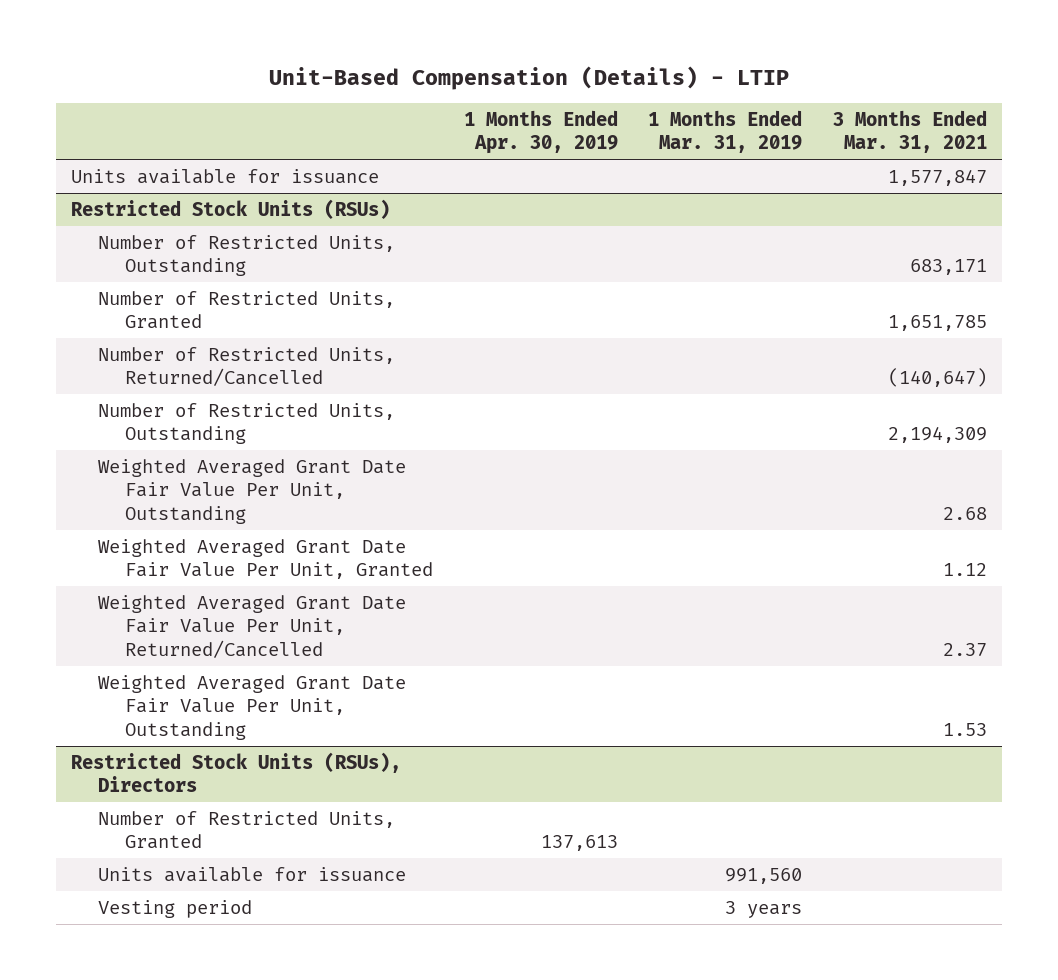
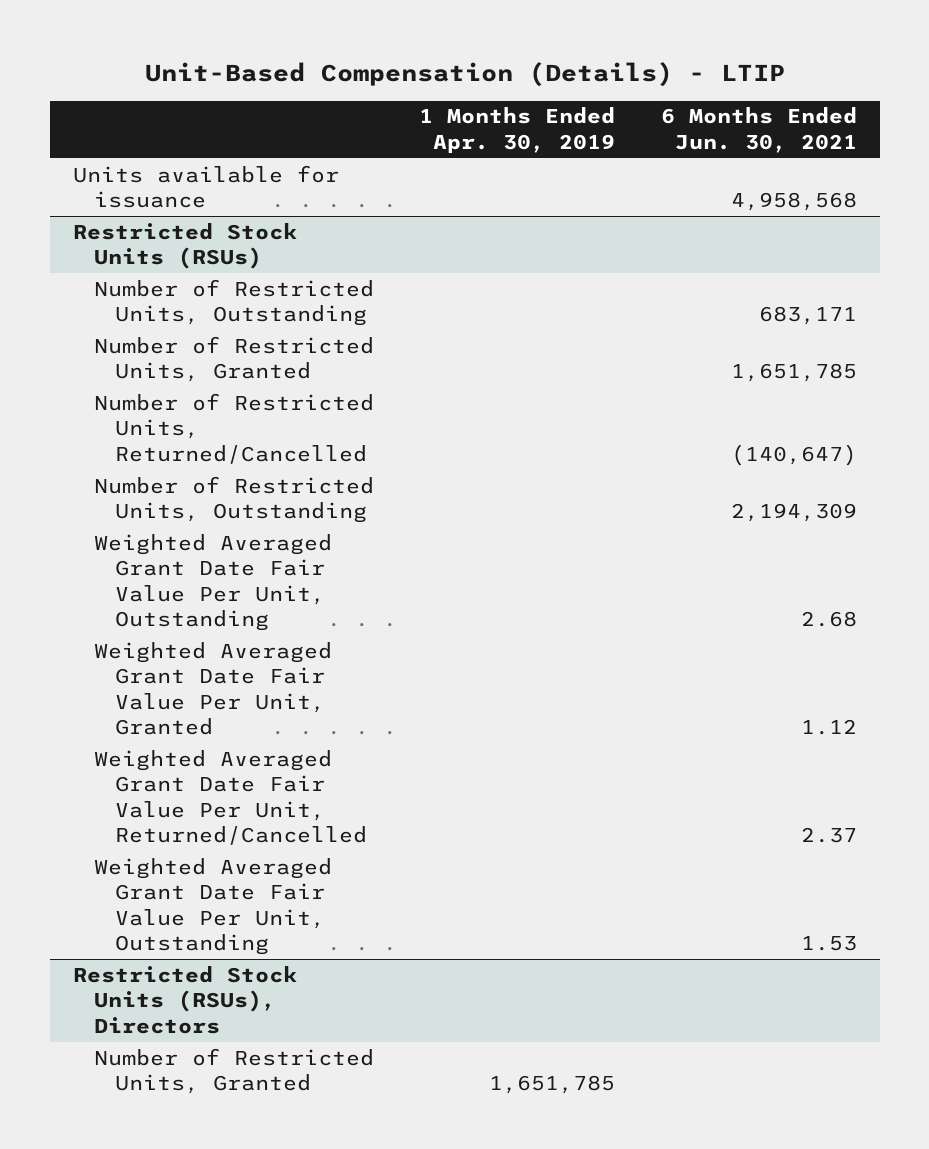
[648,109,803,154] 1 Months Ended Mar. 31, 2019 -> none
[832,109,987,154] 3 Months Ended Mar. 31, 2021 -> none
none -> [660,107,857,153] 6 Months Ended Jun. 30, 2021
[98,866,407,882] Units available for issuance -> none
[98,899,253,918] Vesting period -> none
[540,835,618,852] 137,613 -> [489,1075,616,1095] 1,651,785

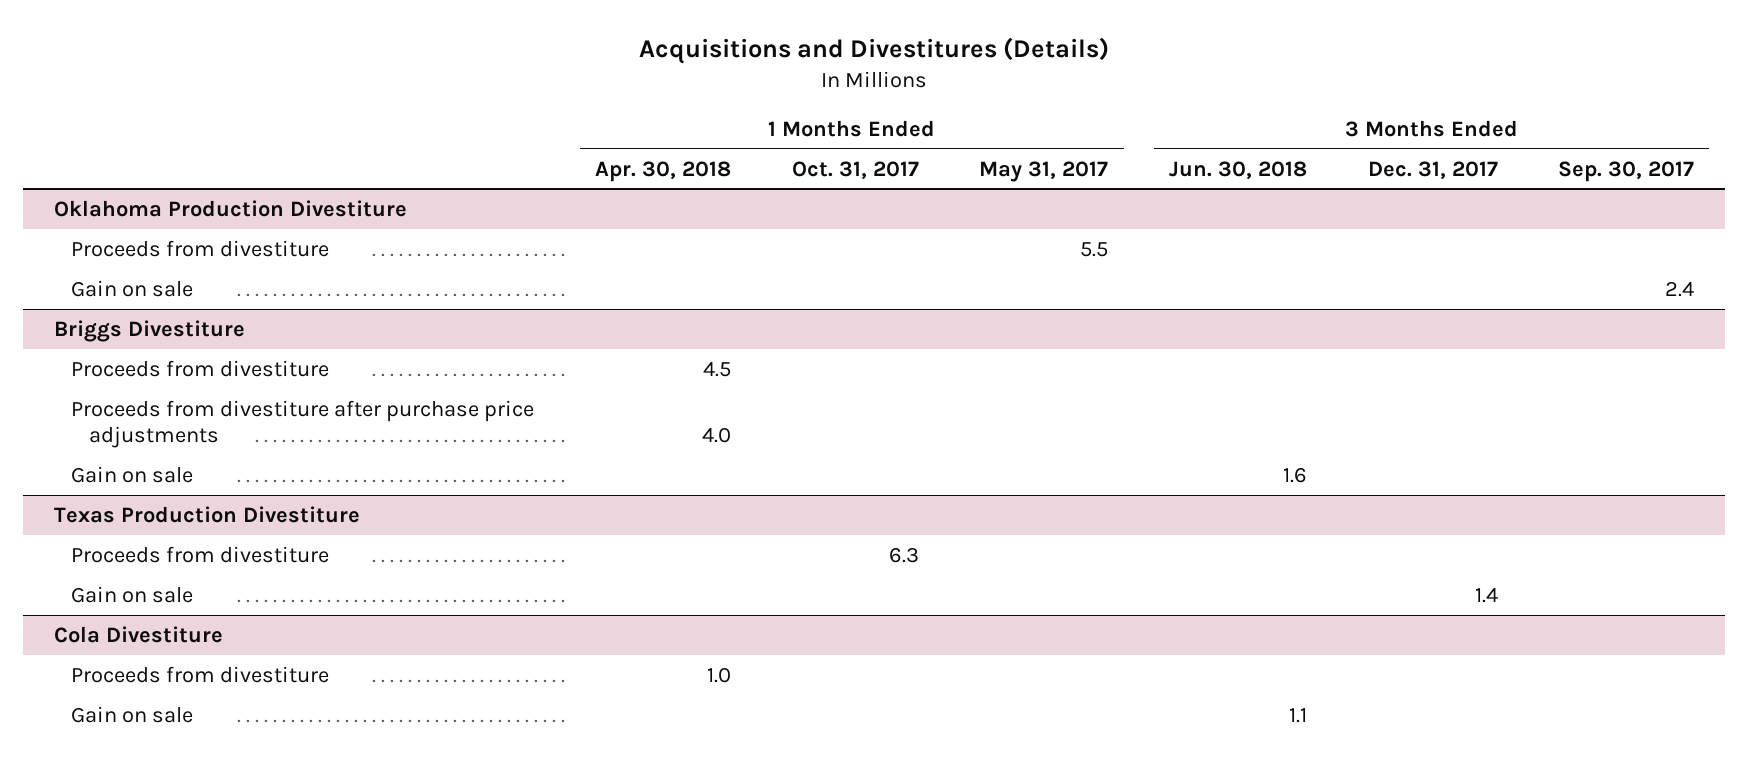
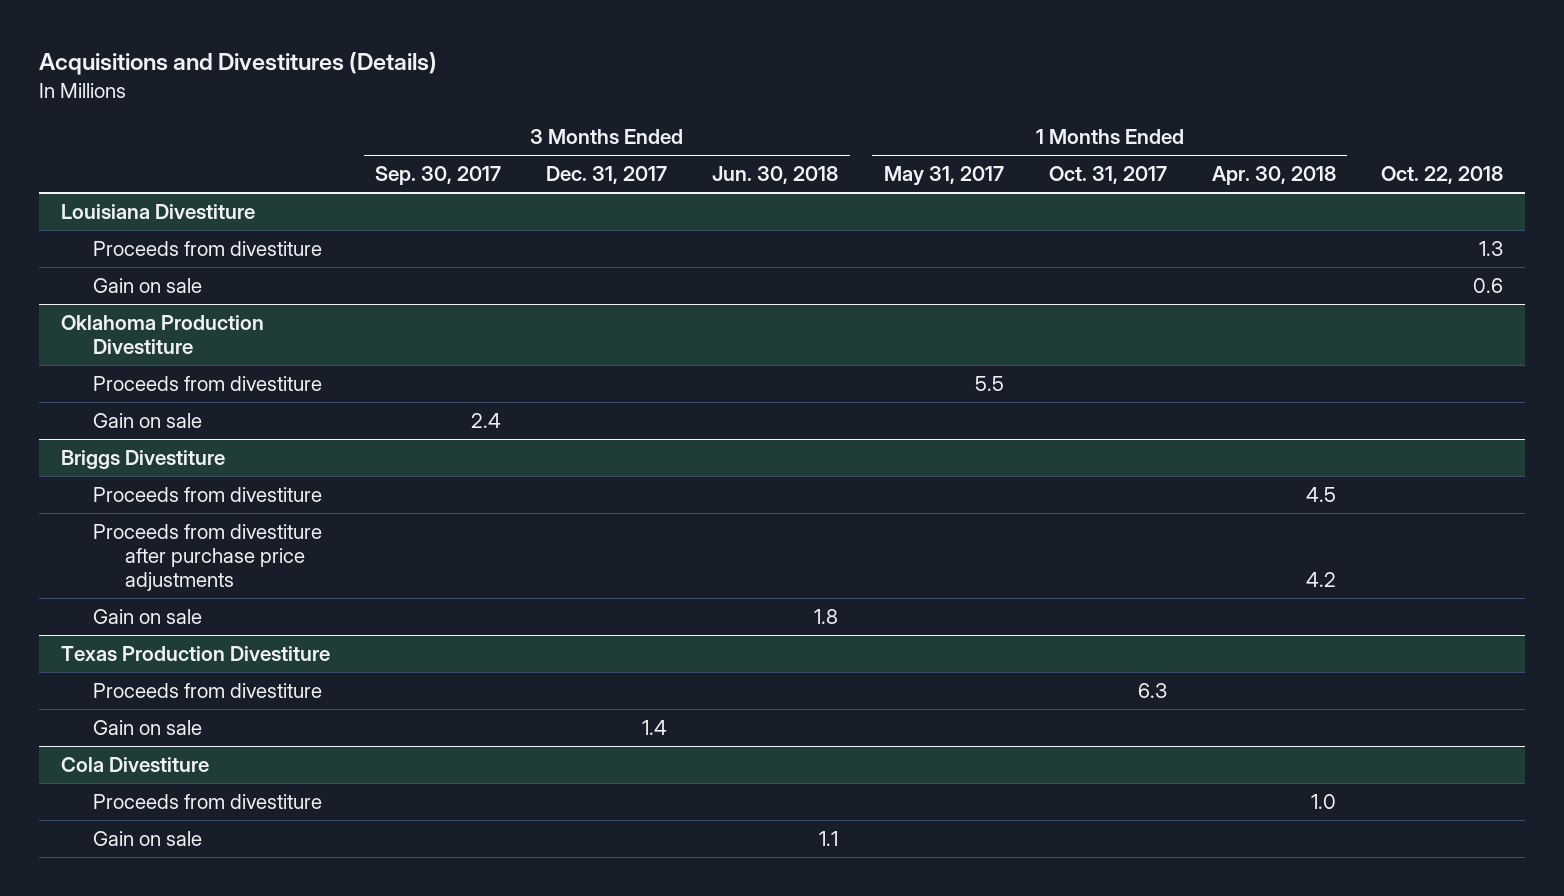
none -> [1380,165,1503,184] Oct. 22, 2018
none -> [61,203,256,219] Louisiana Divestiture
none -> [93,240,323,256] Proceeds from divestiture
none -> [93,277,203,293] Gain on sale
[702,427,732,444] 4.0 -> [1305,571,1336,587] 4.2
[1282,466,1307,483] 1.6 -> [814,608,839,624] 1.8

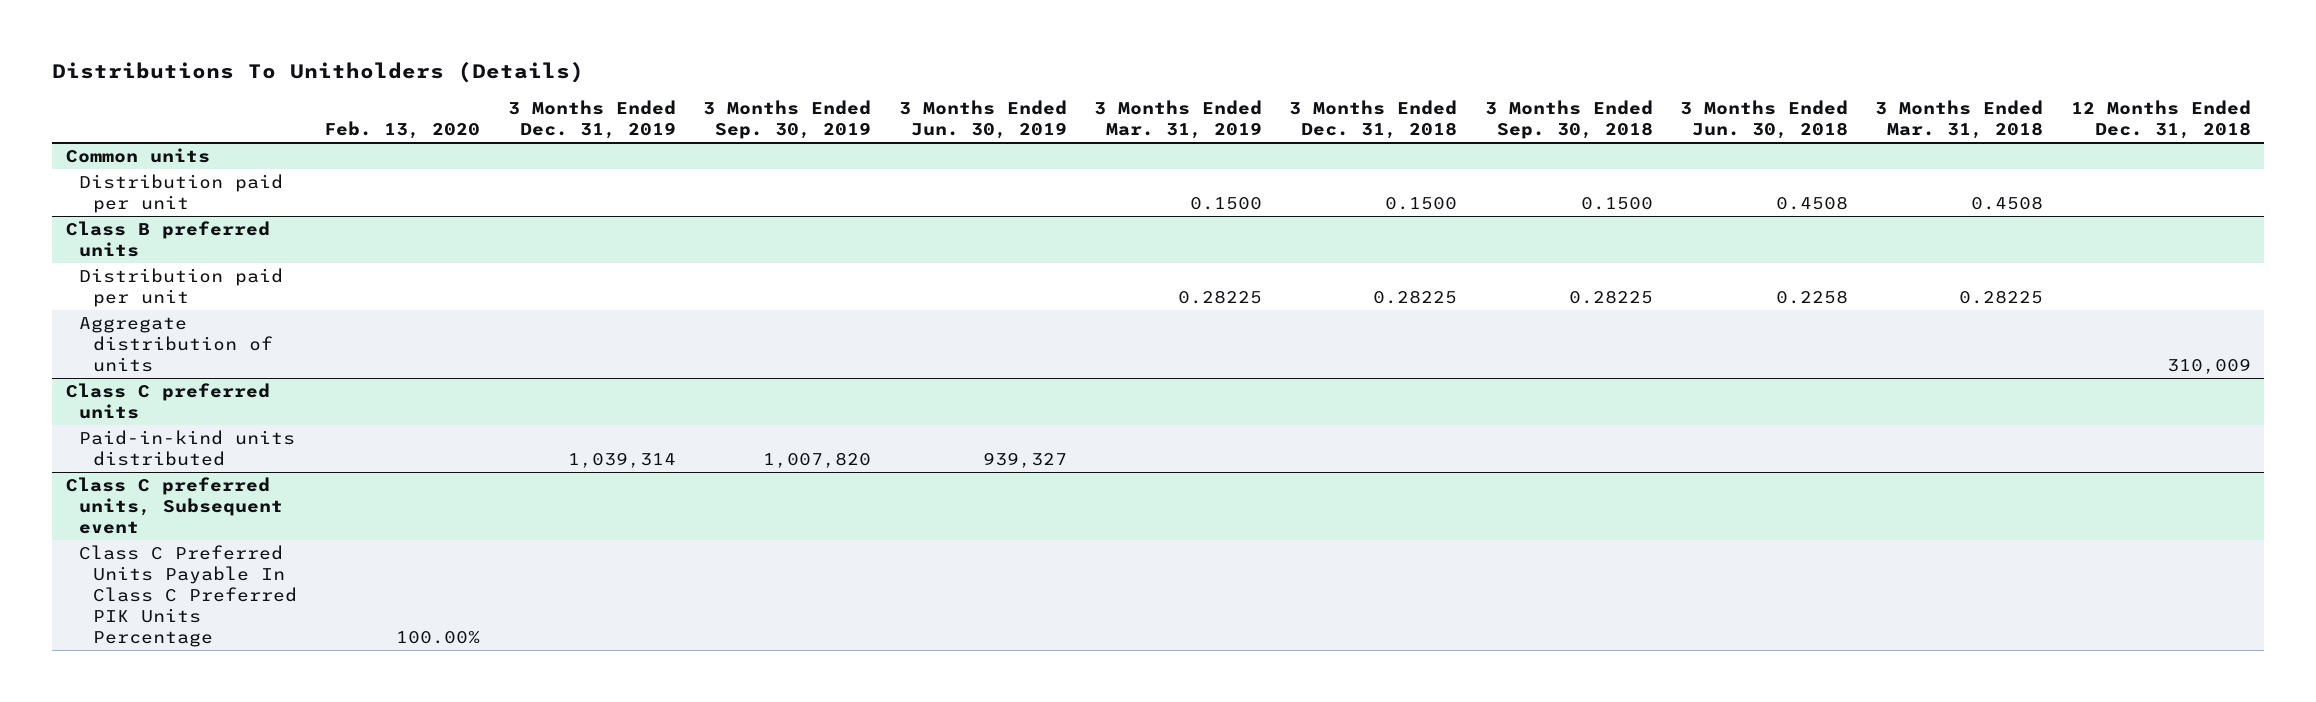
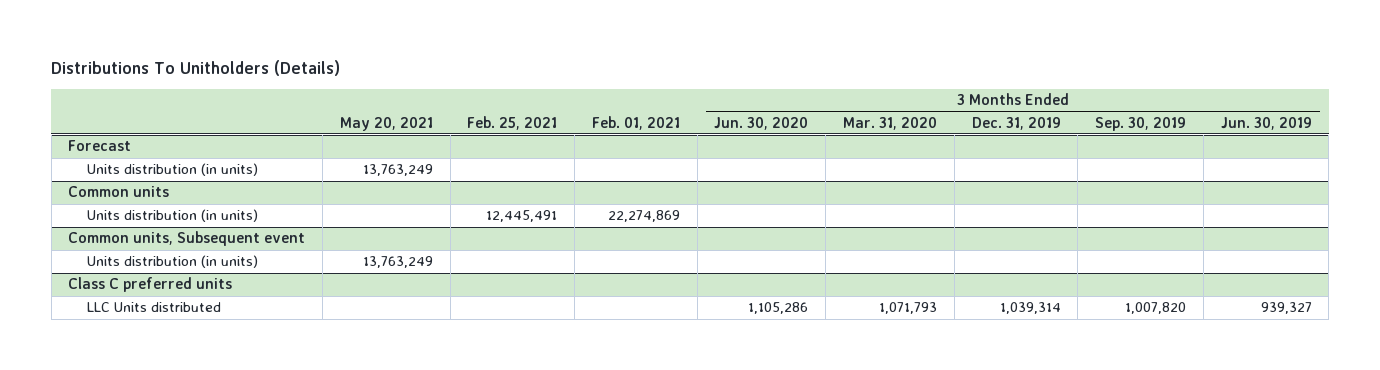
[324,121,481,140] Feb. 13, 2020 -> none
[1093,100,1262,140] 3 Months Ended Mar. 31, 2019 -> none
[1289,100,1458,140] 3 Months Ended Dec. 31, 2018 -> none
[1484,100,1653,140] 3 Months Ended Sep. 30, 2018 -> none
[1679,100,1848,140] 3 Months Ended Jun. 30, 2018 -> none
[1875,100,2044,140] 3 Months Ended Mar. 31, 2018 -> none
[2070,100,2251,140] 12 Months Ended Dec. 31, 2018 -> none
none -> [339,116,433,131] May 20, 2021
none -> [467,115,558,130] Feb. 25, 2021
none -> [591,115,680,130] Feb. 01, 2021
none -> [714,116,809,130] Jun. 30, 2020
none -> [843,116,938,130] Mar. 31, 2020
none -> [68,140,132,152] Forecast
none -> [87,163,259,177] Units distribution (in units)
[79,174,284,214] Distribution paid per unit -> none
[65,221,270,258] Class B preferred units -> none
[79,268,284,308] Distribution paid per unit -> none
[79,317,274,372] Aggregate distribution of units -> none
none -> [87,209,259,223] Units distribution (in units)
none -> [68,231,306,247] Common units, Subsequent event
none -> [87,255,259,269] Units distribution (in units)
[65,477,284,534] Class C preferred units, Subsequent event -> none
[79,545,298,647] Class C Preferred Units Payable In Class C Preferred PIK Units Percentage -> none
[79,430,296,467] Paid-in-kind units distributed -> [87,302,222,313] LLC Units distributed

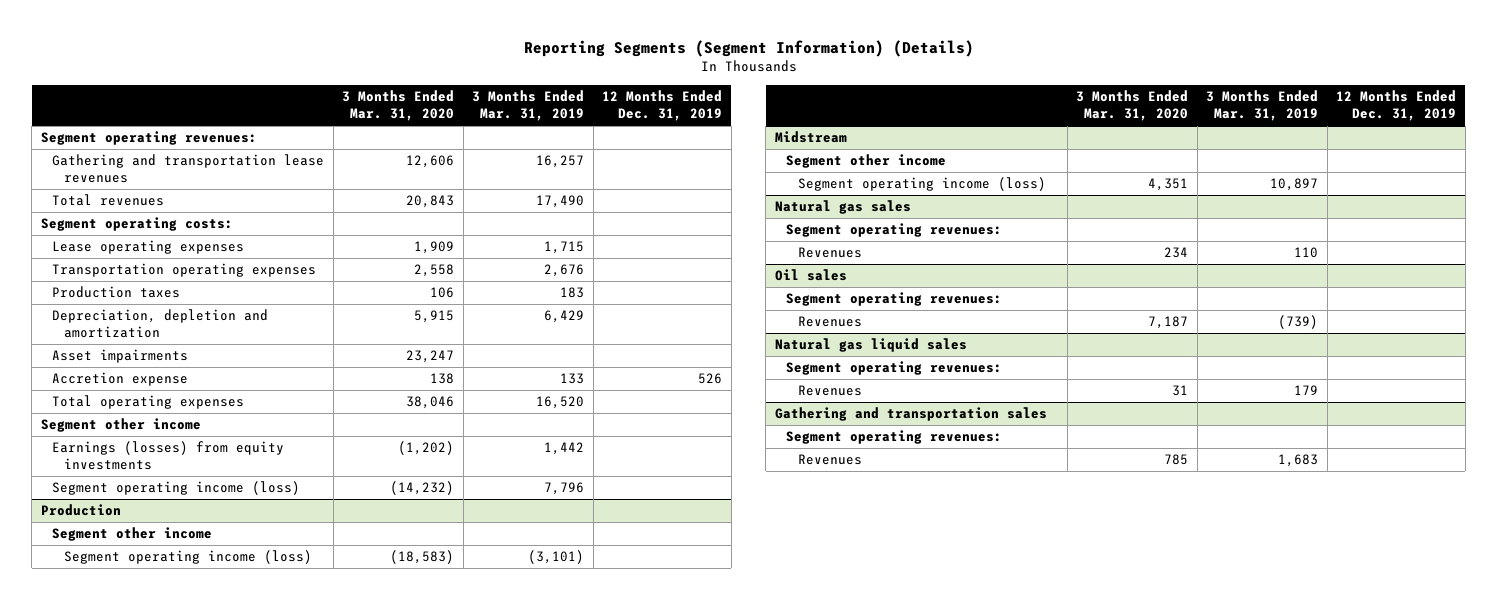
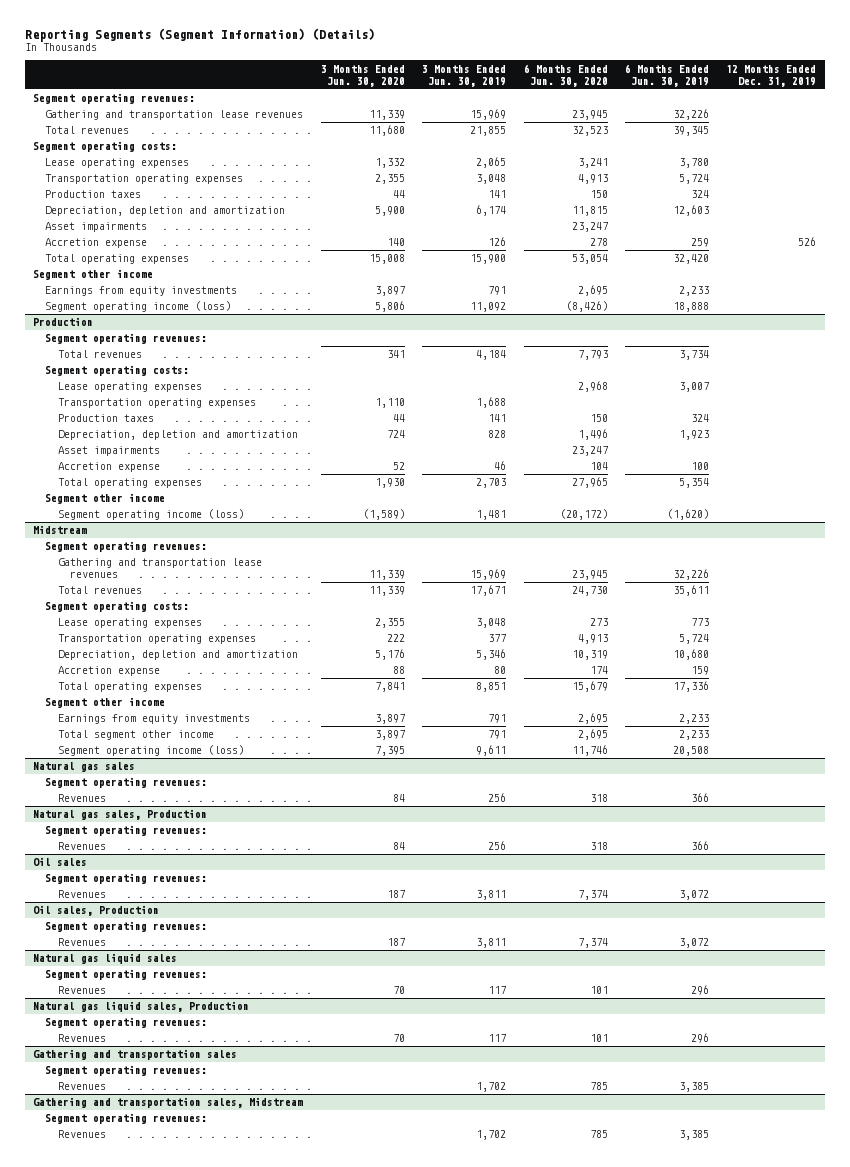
[342,90,455,122] 3 Months Ended Mar. 31, 2020 -> none
[472,90,585,122] 3 Months Ended Mar. 31, 2019 -> none
none -> [320,64,405,87] 3 Months Ended Jun. 30, 2020
none -> [422,64,507,87] 3 Months Ended Jun. 30, 2019
none -> [523,63,608,87] 6 Months Ended Jun. 30, 2020
none -> [625,63,710,87] 6 Months Ended Jun. 30, 2019
[52,441,285,471] Earnings (losses) from equity investments -> [45,286,238,297] Earnings from equity investments
none -> [45,333,208,345] Segment operating revenues:
none -> [57,350,142,359] Total revenues
none -> [45,365,190,377] Segment operating costs:
none -> [57,382,202,393] Lease operating expenses
none -> [57,398,256,409] Transportation operating expenses
none -> [57,414,154,423] Production taxes
none -> [57,430,298,441] Depreciation, depletion and amortization
none -> [57,446,160,457] Asset impairments
none -> [57,462,160,473] Accretion expense
none -> [57,478,202,489] Total operating expenses
none -> [45,541,208,553] Segment operating revenues:
none -> [57,558,262,579] Gathering and transportation lease revenues
none -> [57,586,142,595] Total revenues
none -> [45,601,190,613] Segment operating costs:
none -> [57,618,202,629] Lease operating expenses
none -> [57,634,256,645] Transportation operating expenses
none -> [57,650,298,661] Depreciation, depletion and amortization
none -> [57,666,160,677] Accretion expense
none -> [57,682,202,693] Total operating expenses
none -> [57,714,250,725] Earnings from equity investments
none -> [57,730,214,741] Total segment other income
none -> [33,809,208,821] Natural gas sales, Production
none -> [45,825,208,837] Segment operating revenues:
none -> [57,842,106,851] Revenues
none -> [33,905,160,917] Oil sales, Production
none -> [45,921,208,933] Segment operating revenues:
none -> [57,938,106,947] Revenues
none -> [33,1001,250,1013] Natural gas liquid sales, Production
none -> [45,1017,208,1029] Segment operating revenues:
none -> [57,1034,106,1043] Revenues
none -> [33,1097,304,1109] Gathering and transportation sales, Midstream
none -> [45,1113,208,1125] Segment operating revenues:
none -> [57,1130,106,1139] Revenues

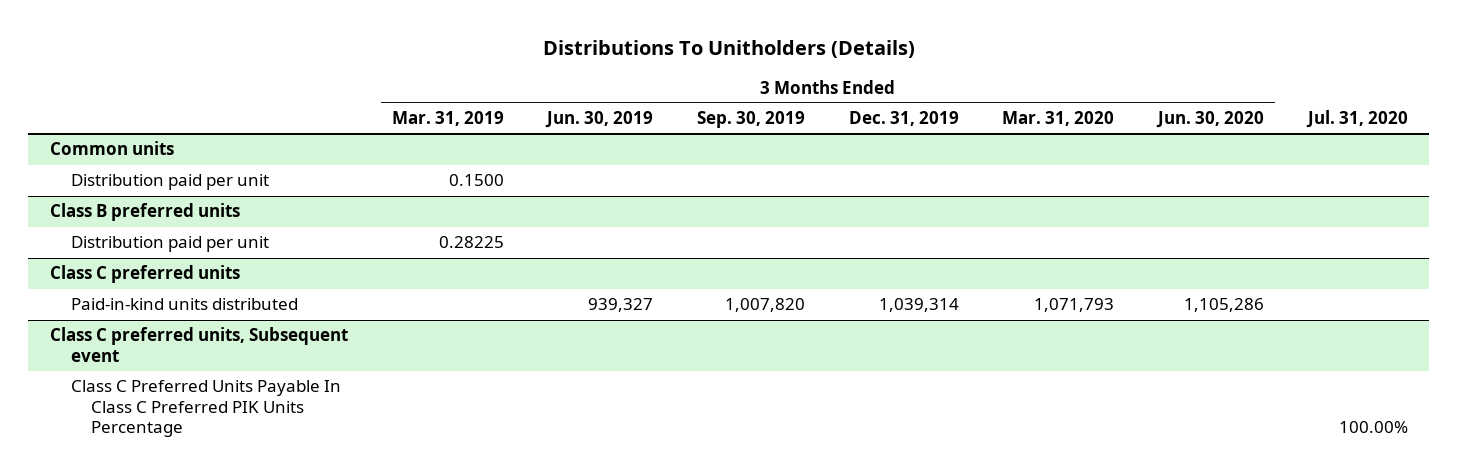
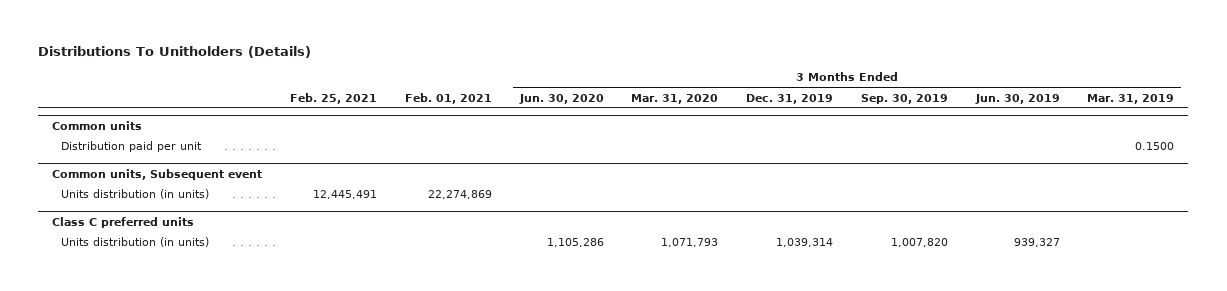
[1305,110,1408,129] Jul. 31, 2020 -> none
none -> [290,92,378,104] Feb. 25, 2021
none -> [404,92,492,104] Feb. 01, 2021
[50,203,241,222] Class B preferred units -> none
[70,236,269,253] Distribution paid per unit -> none
none -> [52,168,263,180] Common units, Subsequent event
none -> [61,189,210,200] Units distribution (in units)
[50,327,349,362] Class C preferred units, Subsequent event -> none
[70,380,341,438] Class C Preferred Units Payable In Class C Preferred PIK Units Percentage -> none
[70,298,298,311] Paid-in-kind units distributed -> [61,237,210,248] Units distribution (in units)

